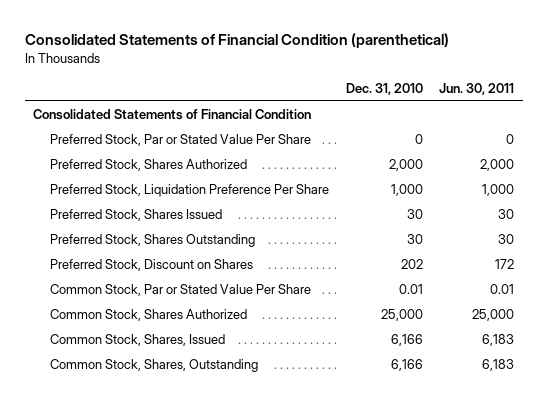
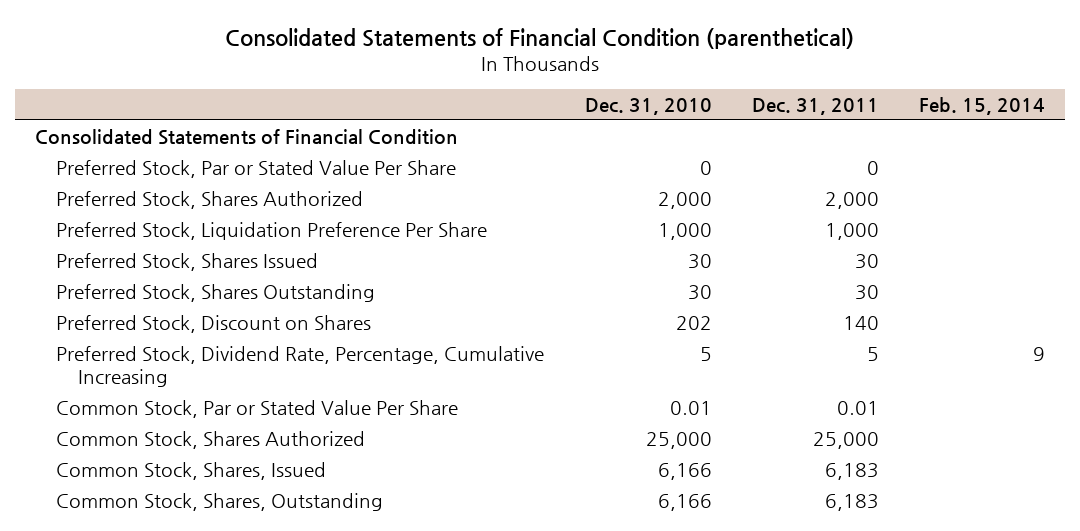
[439,83,515,96] Jun. 30, 2011 -> none
none -> [751,97,879,115] Dec. 31, 2011
none -> [918,96,1045,115] Feb. 15, 2014
none -> [56,346,545,388] Preferred Stock, Dividend Rate, Percentage, Cumulative Increasing

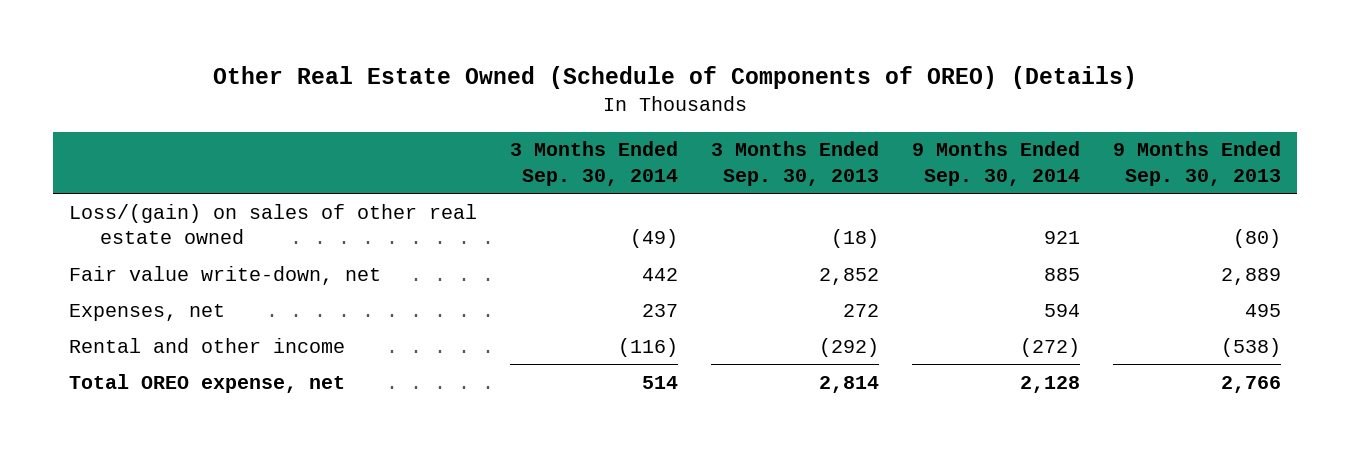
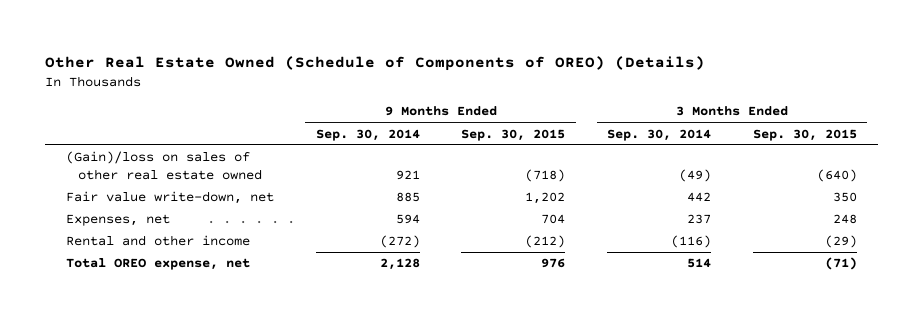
[711,141,880,186] 3 Months Ended Sep. 30, 2013 -> none
[1112,141,1281,186] 9 Months Ended Sep. 30, 2013 -> none
none -> [461,128,566,141] Sep. 30, 2015
none -> [752,128,857,141] Sep. 30, 2015
[69,203,478,245] Loss/(gain) on sales of other real estate owned -> [66,151,263,181] (Gain)/loss on sales of other real estate owned

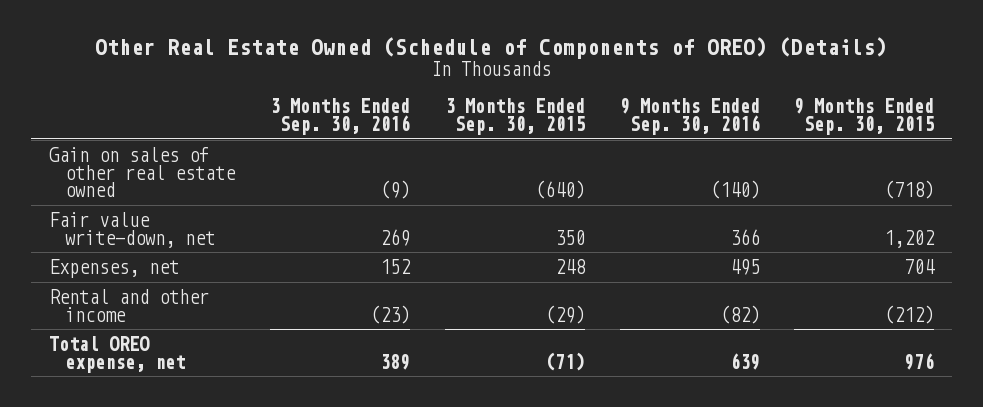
[315,128,420,141] Sep. 30, 2014 -> none
[607,128,712,141] Sep. 30, 2014 -> none
none -> [270,97,411,135] 3 Months Ended Sep. 30, 2016
none -> [619,97,760,135] 9 Months Ended Sep. 30, 2016
[66,151,263,181] (Gain)/loss on sales of other real estate owned -> [48,146,237,198] Gain on sales of other real estate owned

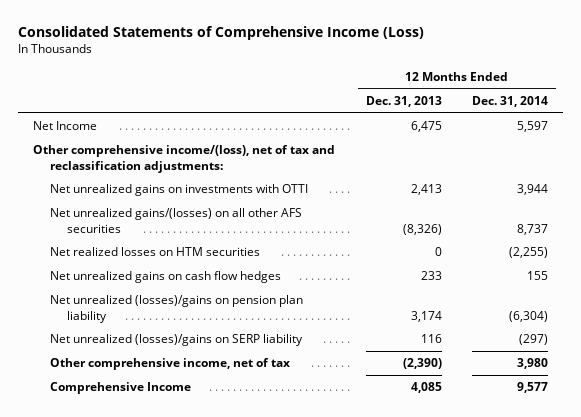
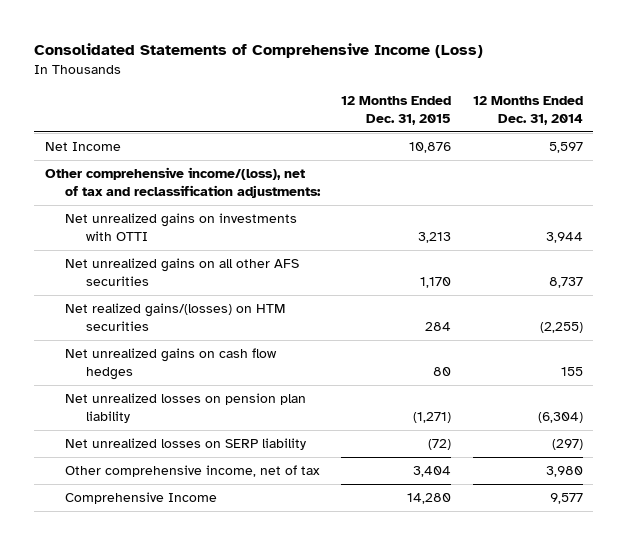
[365,96,442,108] Dec. 31, 2013 -> none
none -> [341,96,452,125] 12 Months Ended Dec. 31, 2015
[50,208,303,233] Net unrealized gains/(losses) on all other AFS securities -> [65,258,300,286] Net unrealized gains on all other AFS securities
[50,247,261,257] Net realized losses on HTM securities -> [65,303,286,331] Net realized gains/(losses) on HTM securities
[50,295,304,323] Net unrealized (losses)/gains on pension plan liability -> [65,393,307,423] Net unrealized losses on pension plan liability
[50,334,304,347] Net unrealized (losses)/gains on SERP liability -> [65,438,307,451] Net unrealized losses on SERP liability

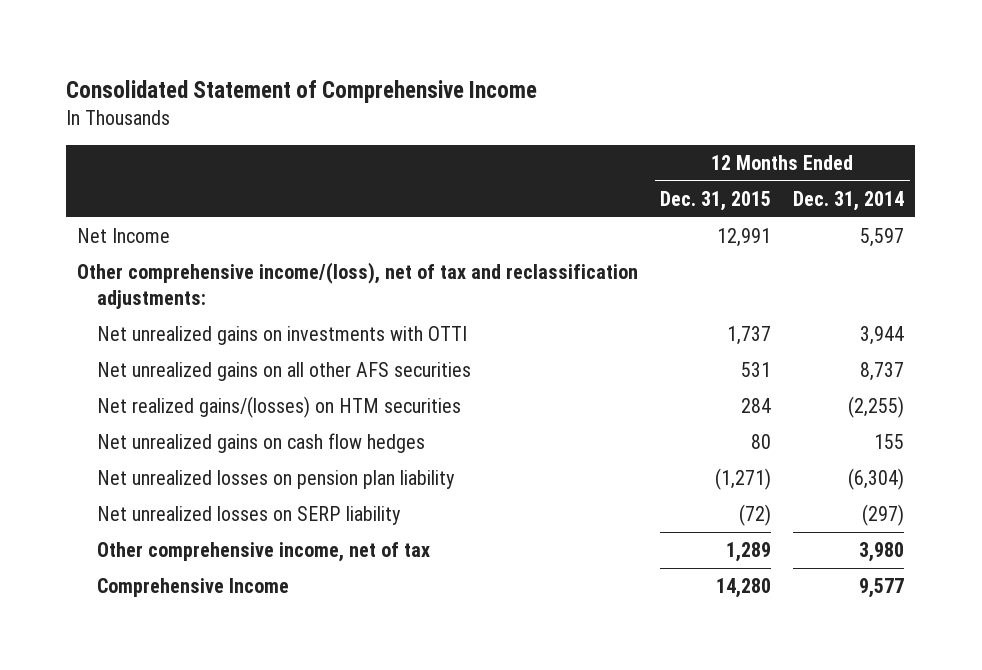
[33,43,483,59] Consolidated Statements of Comprehensive Income (Loss) -> [66,79,538,103] Consolidated Statement of Comprehensive Income
[409,142,452,154] 10,876 -> [717,228,772,248] 12,991
[418,231,452,243] 3,213 -> [727,326,772,346] 1,737
[420,276,452,288] 1,170 -> [741,362,772,378] 531
[413,466,452,478] 3,404 -> [726,542,772,563] 1,289

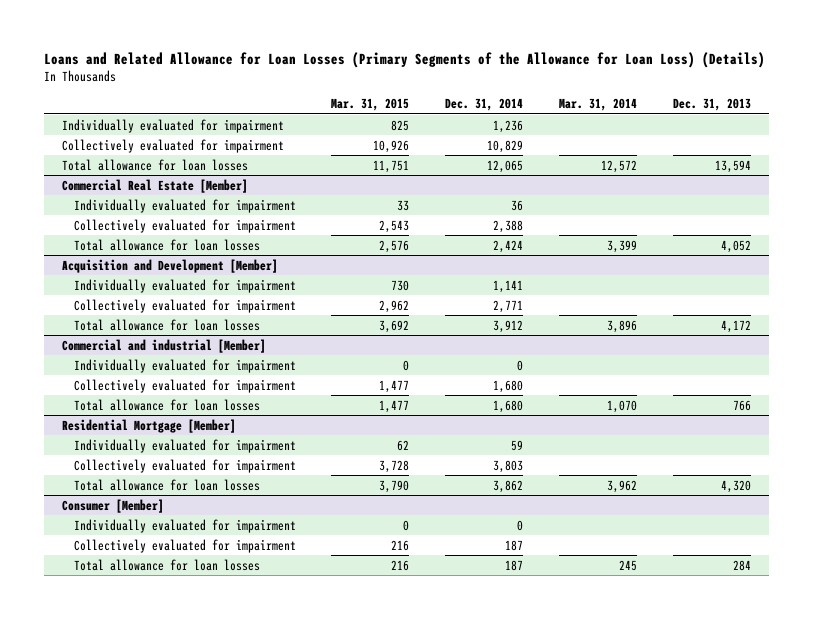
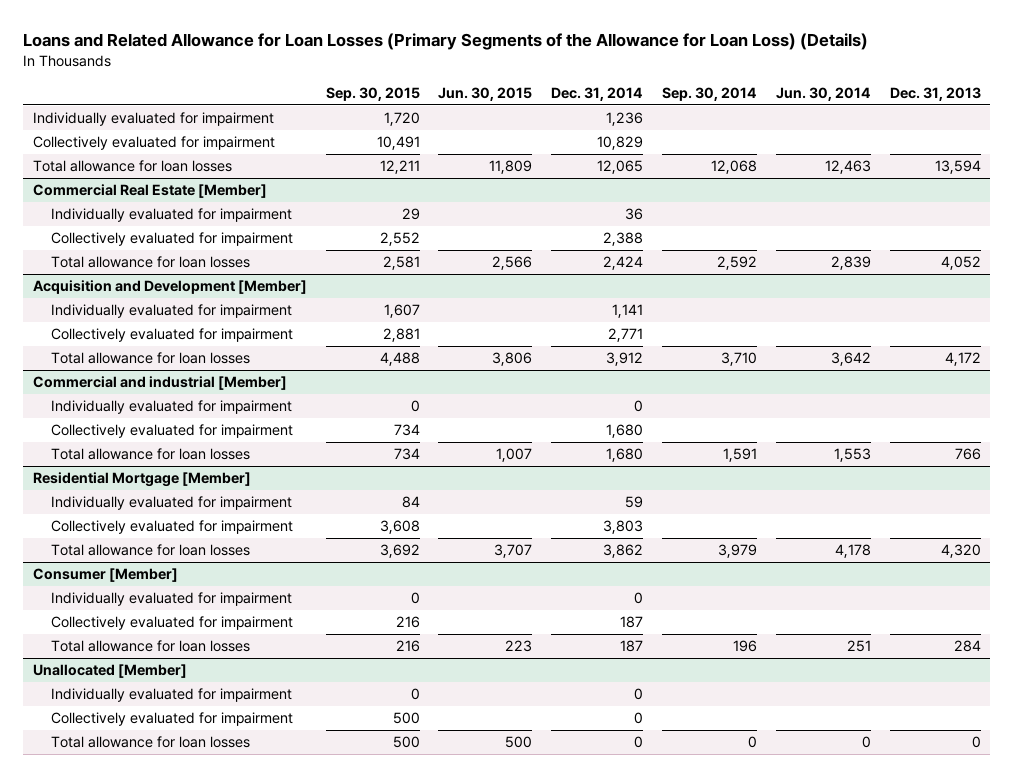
[331,98,410,112] Mar. 31, 2015 -> none
[559,98,638,112] Mar. 31, 2014 -> none
none -> [325,86,420,101] Sep. 30, 2015
none -> [438,86,533,101] Jun. 30, 2015
none -> [662,86,758,101] Sep. 30, 2014
none -> [776,86,872,101] Jun. 30, 2014
none -> [32,664,187,679] Unallocated [Member]
none -> [51,688,293,703] Individually evaluated for impairment
none -> [51,712,294,727] Collectively evaluated for impairment
none -> [51,736,251,749] Total allowance for loan losses

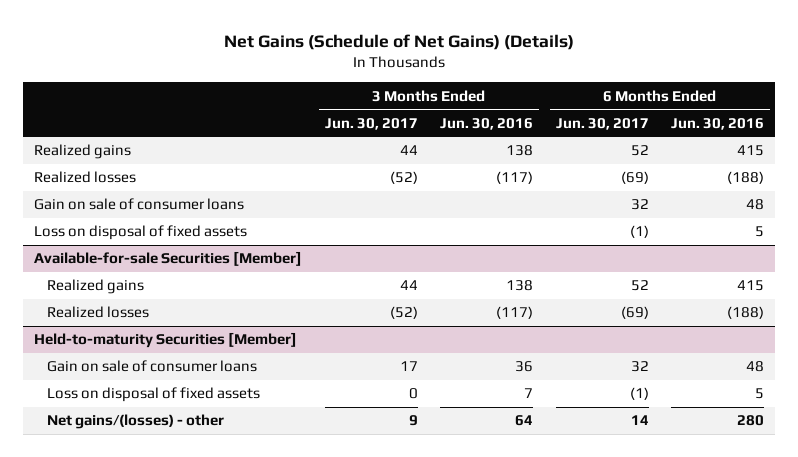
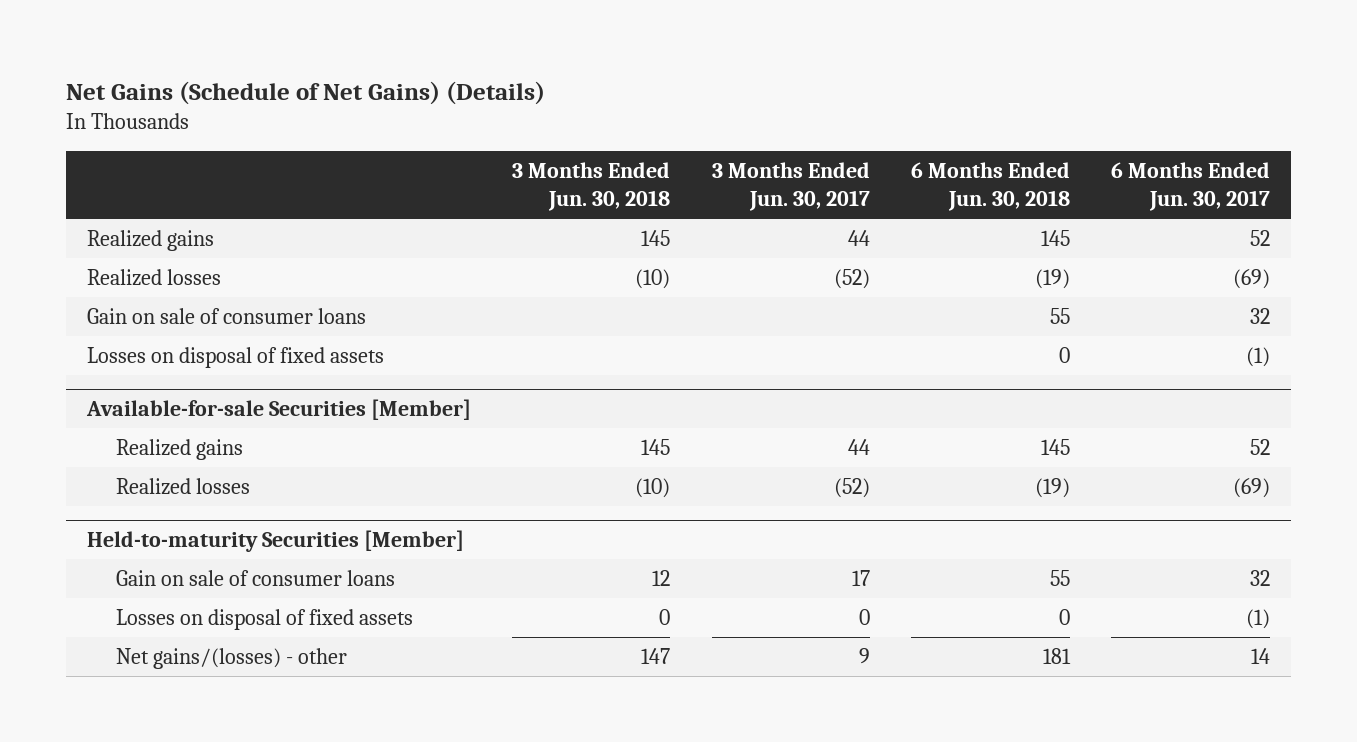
[440,117,534,130] Jun. 30, 2016 -> none
[671,117,765,130] Jun. 30, 2016 -> none
none -> [512,162,671,212] 3 Months Ended Jun. 30, 2018
none -> [910,162,1070,212] 6 Months Ended Jun. 30, 2018
[34,225,248,241] Loss on disposal of fixed assets -> [86,347,384,369] Losses on disposal of fixed assets
[47,387,261,403] Loss on disposal of fixed assets -> [116,609,414,631] Losses on disposal of fixed assets

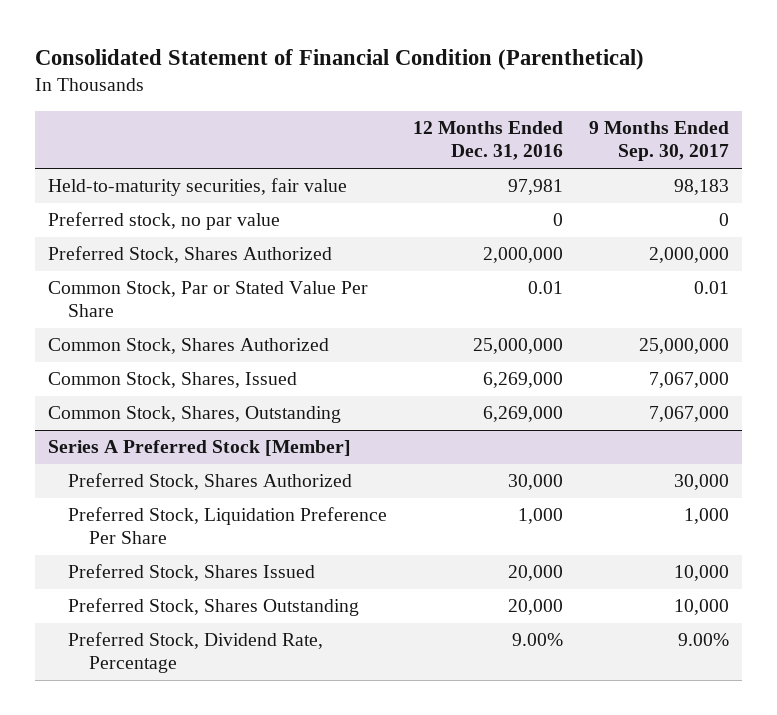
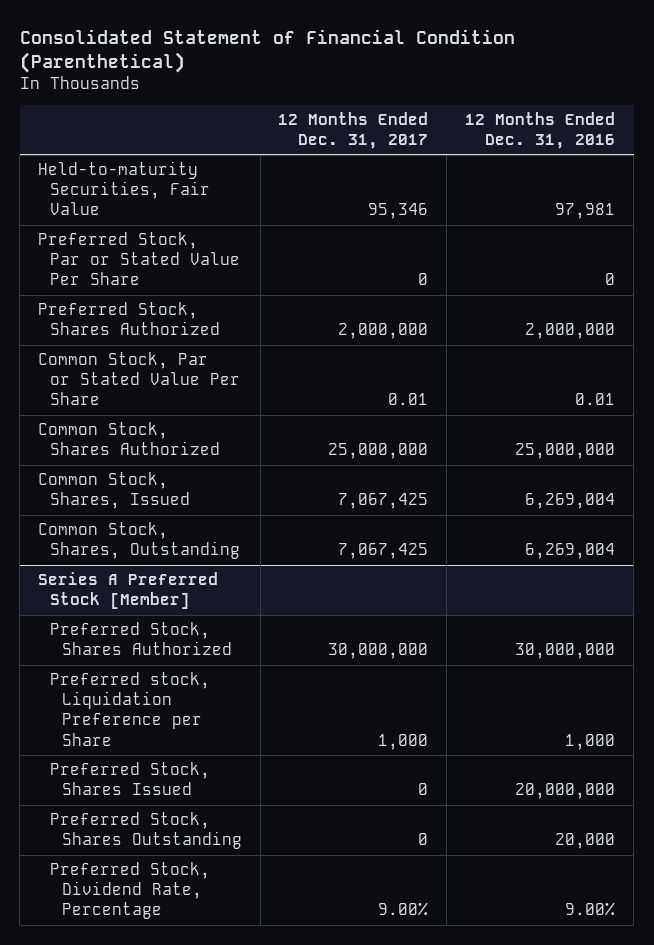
[589,121,730,162] 9 Months Ended Sep. 30, 2017 -> none
none -> [278,111,429,150] 12 Months Ended Dec. 31, 2017
[47,212,280,231] Preferred stock, no par value -> none
[47,178,347,197] Held-to-maturity securities, fair value -> [38,161,210,216] Held-to-maturity Securities, Fair Value
none -> [38,232,240,286] Preferred Stock, Par or Stated Value Per Share
[483,372,564,389] 6,269,000 -> [525,493,616,510] 6,269,004
[483,406,564,423] 6,269,000 -> [525,543,616,560] 6,269,004
[508,474,564,491] 30,000 -> [515,643,616,660] 30,000,000
[68,507,388,545] Preferred Stock, Liquidation Preference Per Share -> [49,672,210,746] Preferred stock, Liquidation Preference per Share
[508,565,564,582] 20,000 -> [515,783,616,800] 20,000,000

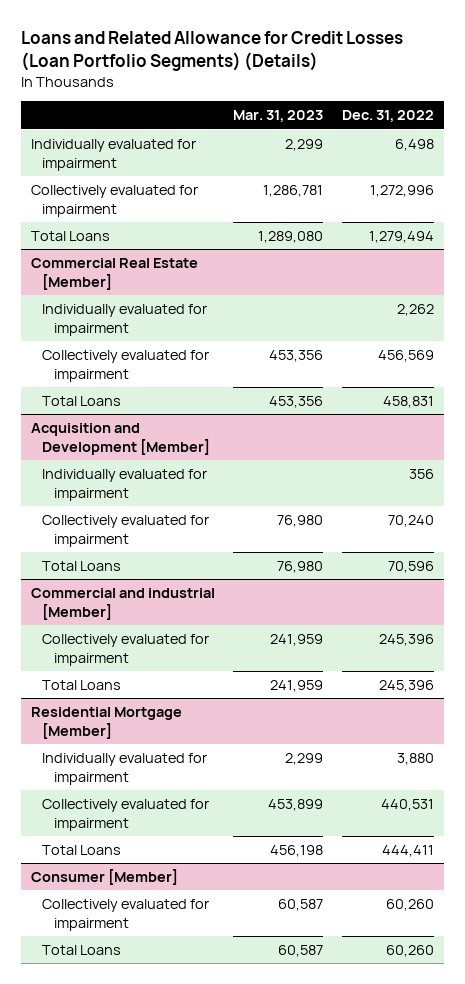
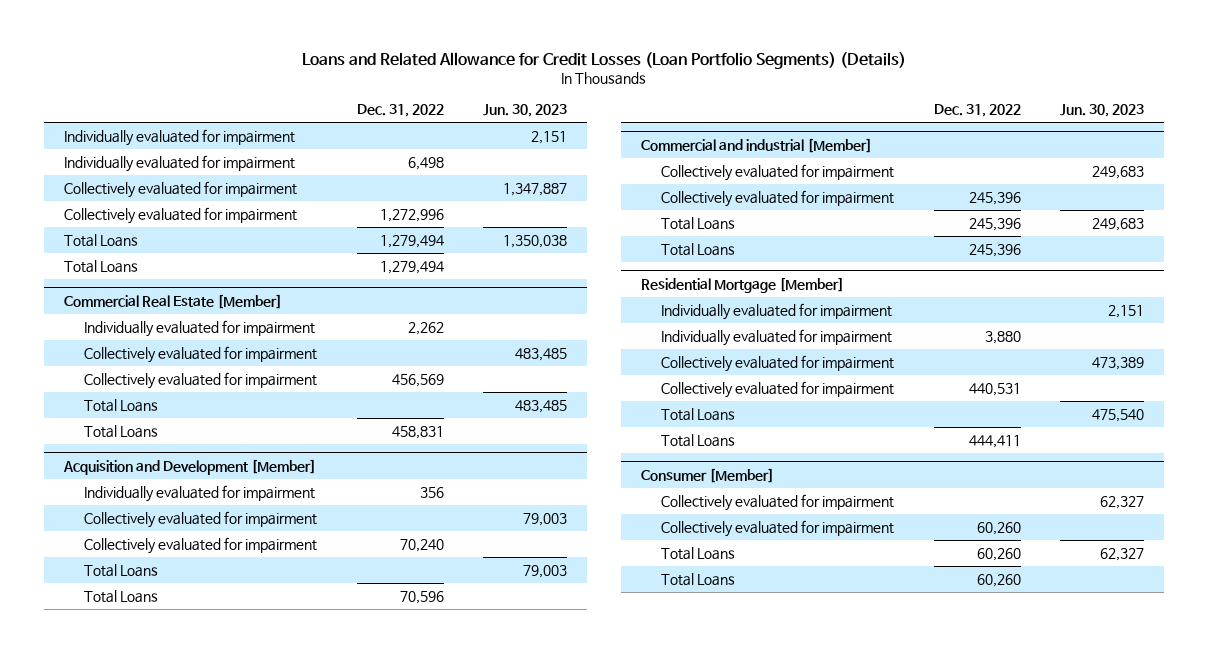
[233,110,324,123] Mar. 31, 2023 -> none
none -> [483,104,568,118] Jun. 30, 2023
none -> [63,128,295,146] Individually evaluated for impairment
none -> [63,180,297,198] Collectively evaluated for impairment
none -> [63,259,138,273] Total Loans
none -> [84,345,318,363] Collectively evaluated for impairment
none -> [84,398,159,412] Total Loans
none -> [84,510,318,528] Collectively evaluated for impairment
none -> [84,563,159,577] Total Loans
none -> [661,163,895,181] Collectively evaluated for impairment
none -> [661,242,736,256] Total Loans
none -> [661,302,893,320] Individually evaluated for impairment
none -> [661,354,895,372] Collectively evaluated for impairment
none -> [661,407,736,421] Total Loans
none -> [661,493,895,511] Collectively evaluated for impairment
none -> [661,572,736,586] Total Loans

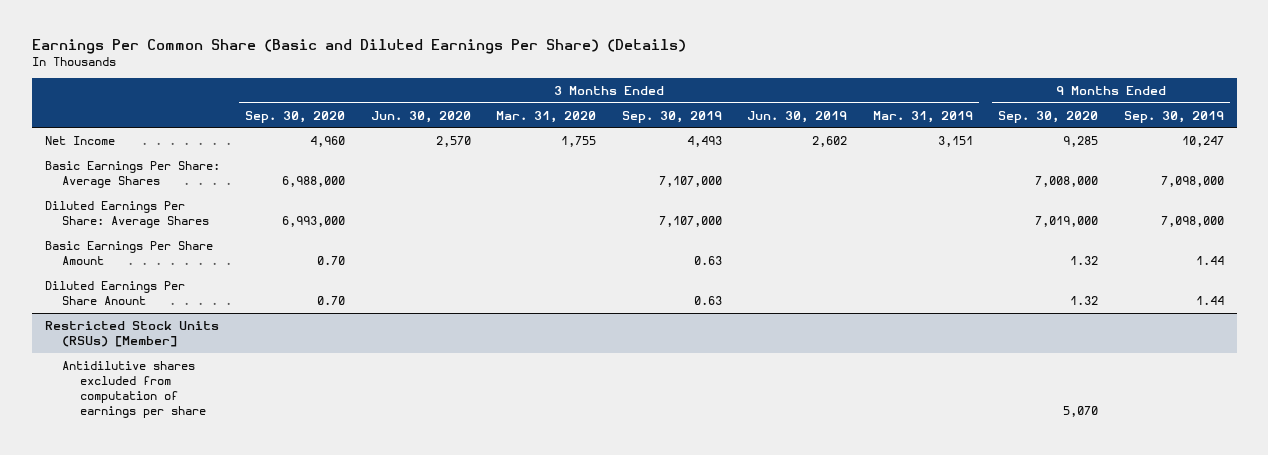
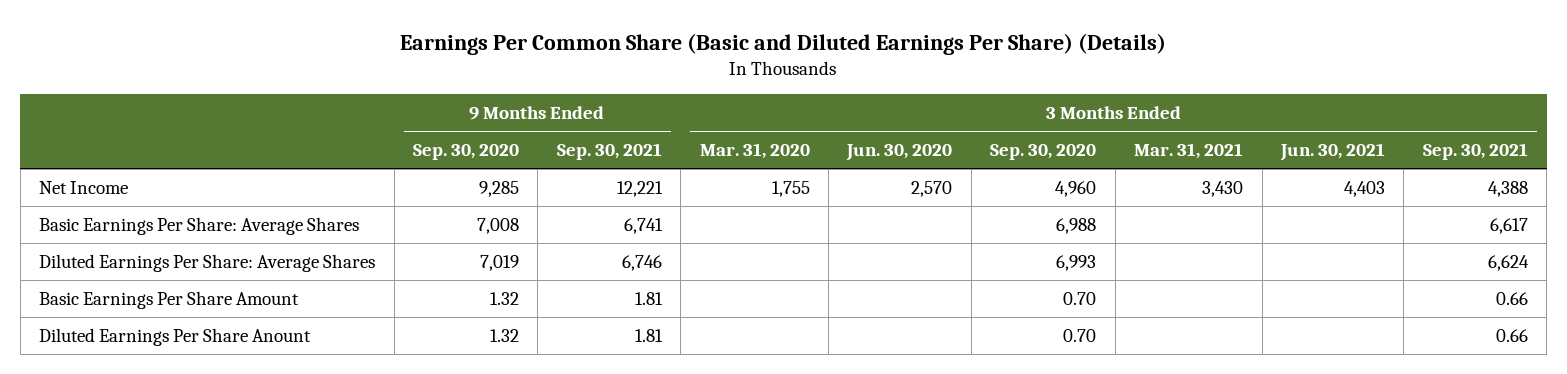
[621,110,722,123] Sep. 30, 2019 -> none
[747,110,848,123] Jun. 30, 2019 -> none
[872,110,973,123] Mar. 31, 2019 -> none
[1123,110,1224,123] Sep. 30, 2019 -> none
none -> [556,143,662,161] Sep. 30, 2021
none -> [1134,143,1244,160] Mar. 31, 2021
none -> [1279,143,1385,162] Jun. 30, 2021
none -> [1422,143,1528,161] Sep. 30, 2021
[282,175,346,187] 6,988,000 -> [1056,217,1097,234] 6,988
[1035,175,1099,187] 7,008,000 -> [477,217,520,234] 7,008
[282,215,346,227] 6,993,000 -> [1056,254,1097,271] 6,993
[1035,215,1099,227] 7,019,000 -> [480,254,520,271] 7,019
[44,320,219,347] Restricted Stock Units (RSUs) [Member] -> none
[62,360,206,419] Antidilutive shares excluded from computation of earnings per share -> none

